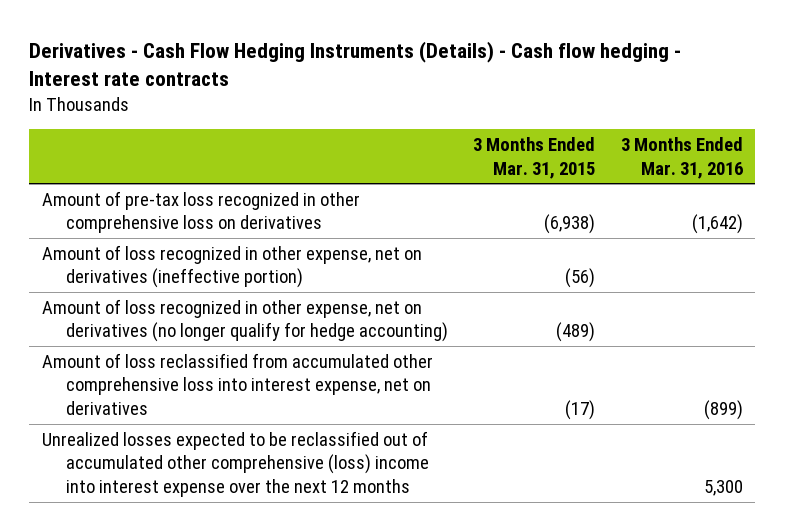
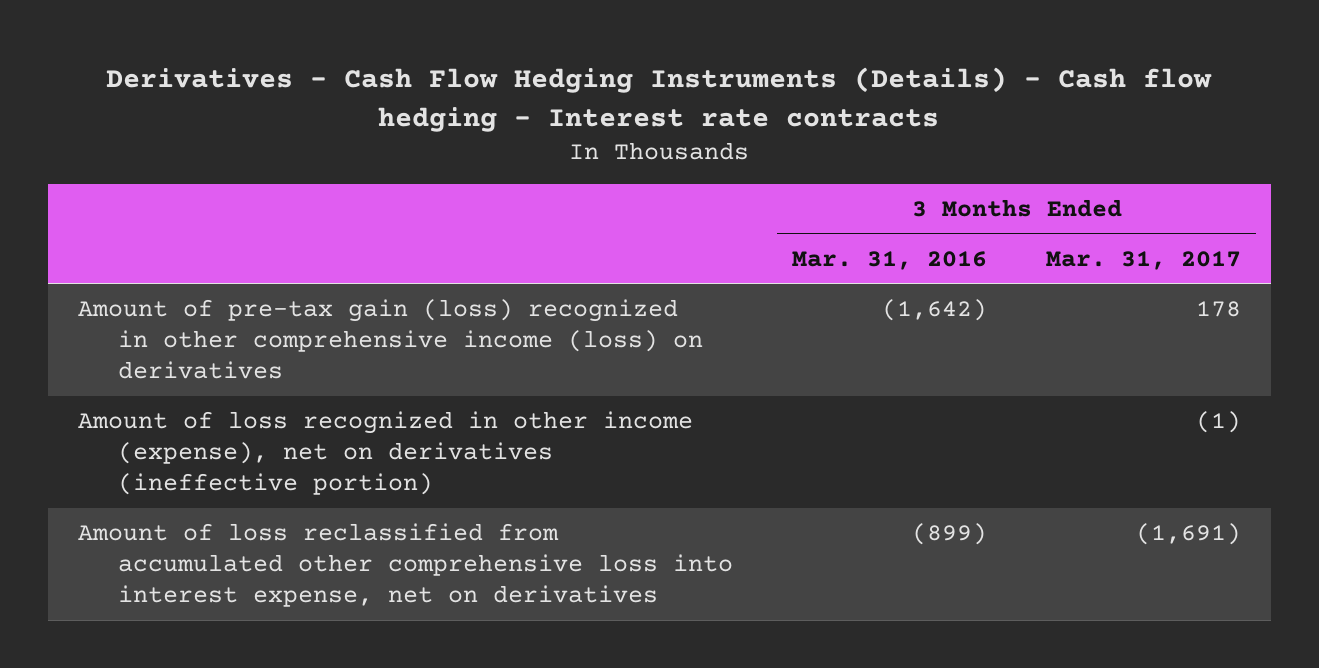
[473,136,596,179] 3 Months Ended Mar. 31, 2015 -> none
none -> [1046,250,1242,270] Mar. 31, 2017
[41,298,449,343] Amount of loss recognized in other expense, net on derivatives (no longer qualify for hedge accounting) -> none
[41,190,360,234] Amount of pre-tax loss recognized in other comprehensive loss on derivatives -> [77,299,703,379] Amount of pre-tax gain (loss) recognized in other comprehensive income (loss) on derivatives
[41,244,422,289] Amount of loss recognized in other expense, net on derivatives (ineffective portion) -> [77,411,693,495] Amount of loss recognized in other income (expense), net on derivatives (ineffective portion)
[41,430,430,498] Unrealized losses expected to be reclassified out of accumulated other comprehensive (loss) income into interest expense over the next 12 months -> none

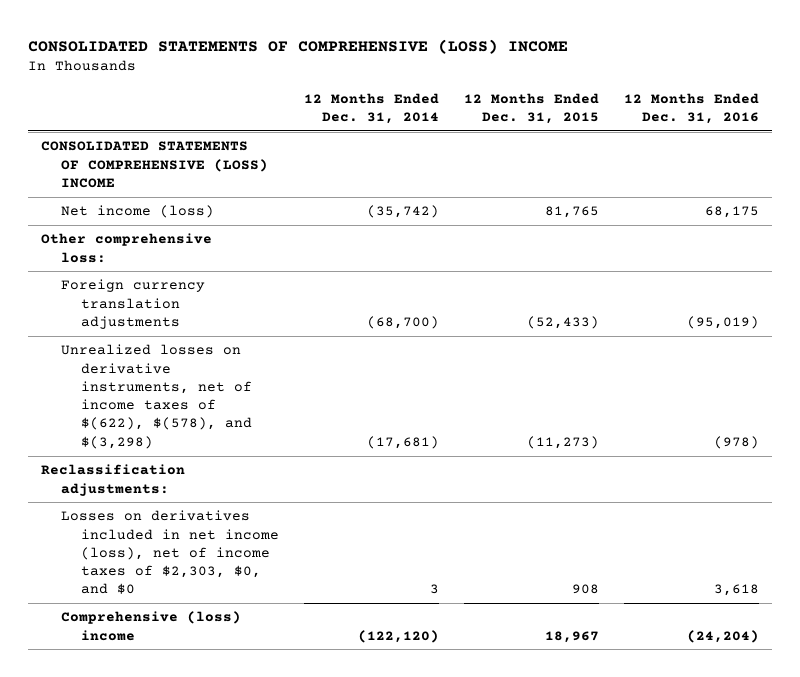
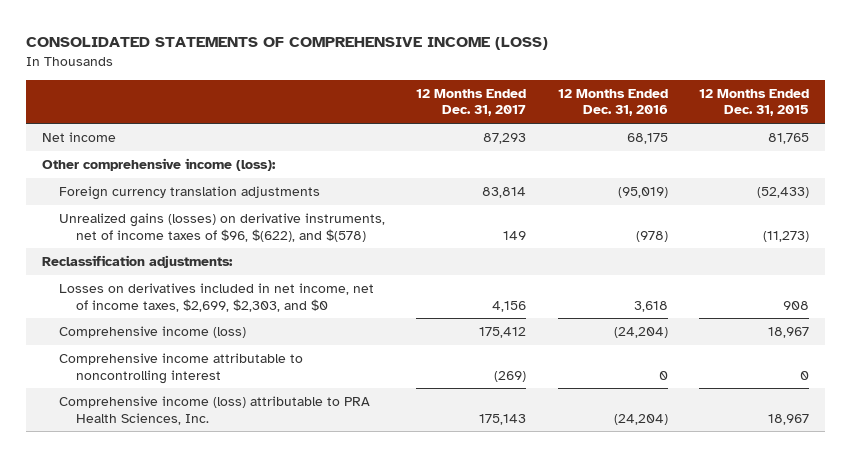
[28,38,569,54] CONSOLIDATED STATEMENTS OF COMPREHENSIVE (LOSS) INCOME -> [26,37,549,51] CONSOLIDATED STATEMENTS OF COMPREHENSIVE INCOME (LOSS)
[304,92,440,124] 12 Months Ended Dec. 31, 2014 -> none
none -> [416,88,527,117] 12 Months Ended Dec. 31, 2017
[41,141,269,188] CONSOLIDATED STATEMENTS OF COMPREHENSIVE (LOSS) INCOME -> none
[61,205,215,219] Net income (loss) -> [41,132,116,143] Net income
[41,233,213,263] Other comprehensive loss: -> [41,158,276,172] Other comprehensive income (loss):
[61,344,253,449] Unrealized losses on derivative instruments, net of income taxes of $(622), $(578), and $(3,298) -> [58,213,385,242] Unrealized gains (losses) on derivative instruments, net of income taxes of $96, $(622), and $(578)
[61,510,280,595] Losses on derivatives included in net income (loss), net of income taxes of $2,303, $0, and $0 -> [58,283,374,312] Losses on derivatives included in net income, net of income taxes, $2,699, $2,303, and $0
none -> [58,326,246,339] Comprehensive income (loss)
none -> [58,353,303,384] Comprehensive income attributable to noncontrolling interest
[61,611,242,641] Comprehensive (loss) income -> [58,396,370,425] Comprehensive income (loss) attributable to PRA Health Sciences, Inc.

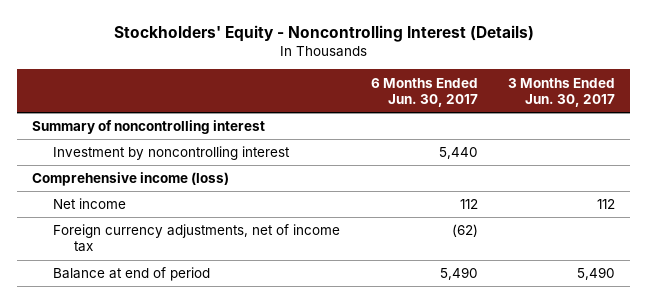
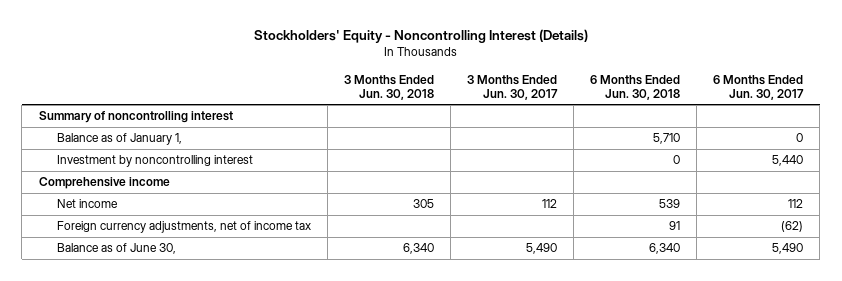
none -> [344,74,435,100] 3 Months Ended Jun. 30, 2018
none -> [590,74,681,100] 6 Months Ended Jun. 30, 2018
none -> [56,133,182,146] Balance as of January 1,
[32,172,230,187] Comprehensive income (loss) -> [38,177,170,190] Comprehensive income
[53,267,211,282] Balance at end of period -> [56,243,176,255] Balance as of June 30,

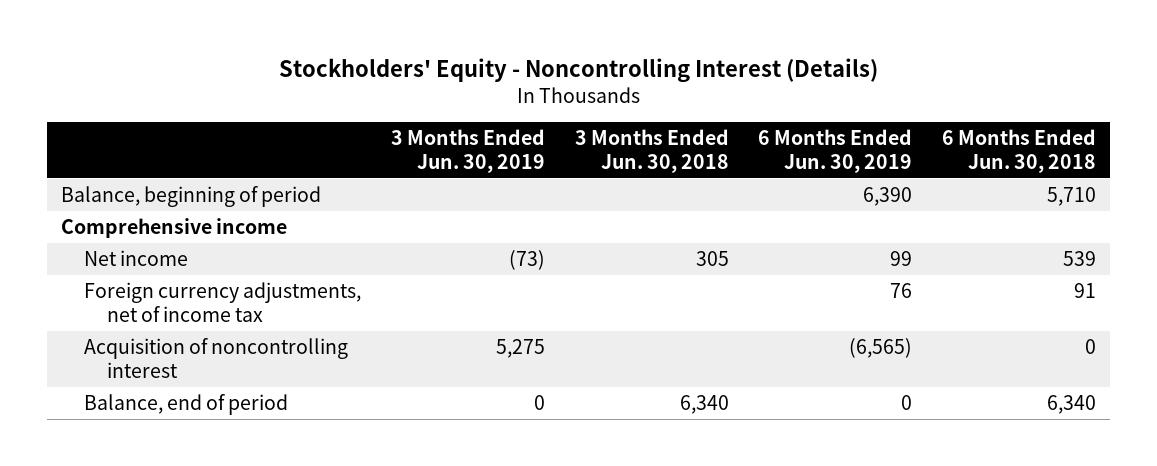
[467,74,559,100] 3 Months Ended Jun. 30, 2017 -> none
[713,74,805,100] 6 Months Ended Jun. 30, 2017 -> none
none -> [390,128,545,173] 3 Months Ended Jun. 30, 2019
none -> [758,128,913,173] 6 Months Ended Jun. 30, 2019
[38,111,233,124] Summary of noncontrolling interest -> none
[56,155,253,168] Investment by noncontrolling interest -> none
[56,133,182,146] Balance as of January 1, -> [61,186,322,208] Balance, beginning of period
none -> [84,338,349,378] Acquisition of noncontrolling interest
[56,243,176,255] Balance as of June 30, -> [84,394,289,416] Balance, end of period

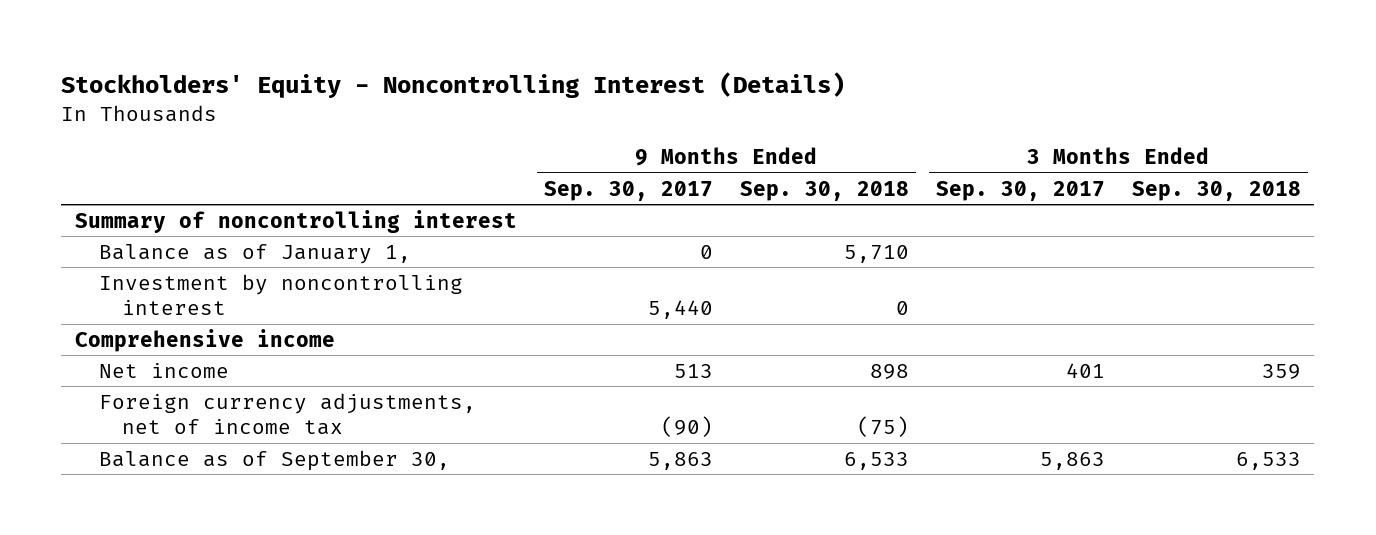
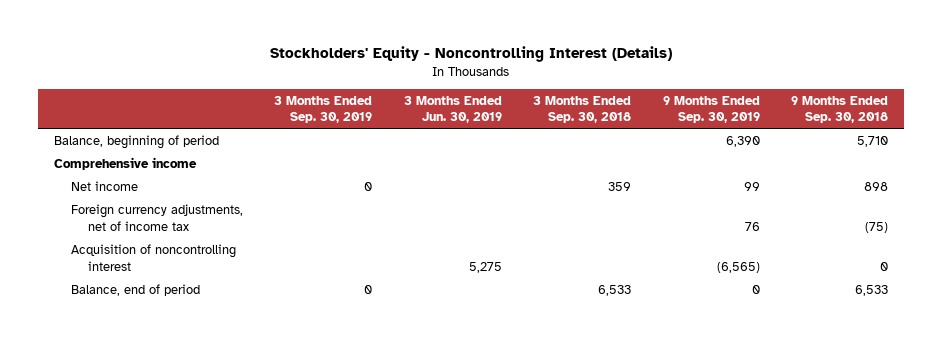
[543,180,713,201] Sep. 30, 2017 -> none
[935,180,1105,201] Sep. 30, 2017 -> none
none -> [274,95,373,124] 3 Months Ended Sep. 30, 2019
none -> [403,95,502,124] 3 Months Ended Jun. 30, 2019
none -> [662,95,760,124] 9 Months Ended Sep. 30, 2019
[74,209,517,233] Summary of noncontrolling interest -> none
[98,273,463,316] Investment by noncontrolling interest -> none
[98,243,411,264] Balance as of January 1, -> [53,134,219,149] Balance, beginning of period
none -> [70,243,236,271] Acquisition of noncontrolling interest
[98,449,450,471] Balance as of September 30, -> [70,283,200,296] Balance, end of period

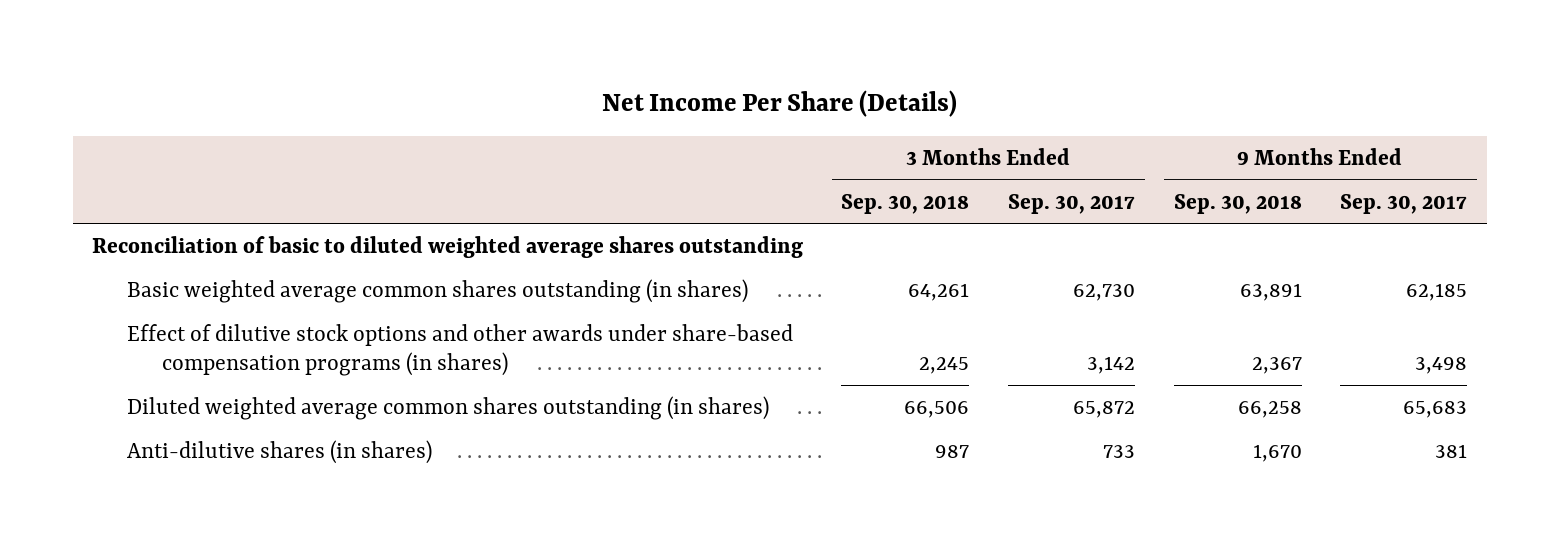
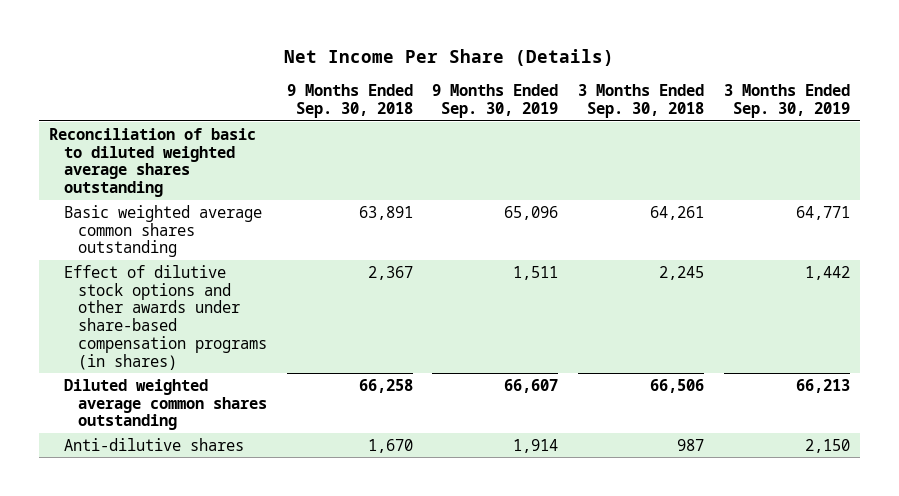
[1008,193,1136,214] Sep. 30, 2017 -> none
[1340,193,1468,214] Sep. 30, 2017 -> none
none -> [432,84,559,118] 9 Months Ended Sep. 30, 2019
none -> [723,84,850,118] 3 Months Ended Sep. 30, 2019
[126,278,748,303] Basic weighted average common shares outstanding (in shares) -> [63,204,262,258] Basic weighted average common shares outstanding
[126,395,769,420] Diluted weighted average common shares outstanding (in shares) -> [63,378,268,431] Diluted weighted average common shares outstanding
[126,439,432,464] Anti-dilutive shares (in shares) -> [63,437,244,451] Anti-dilutive shares

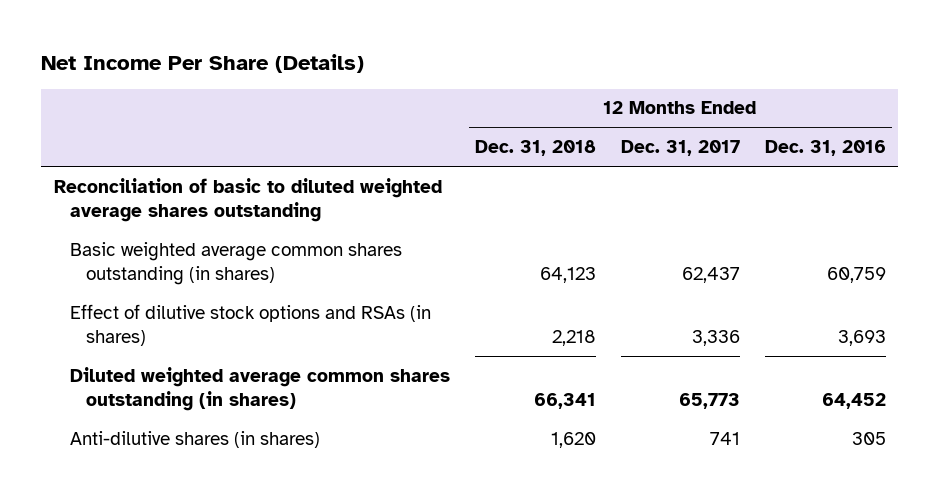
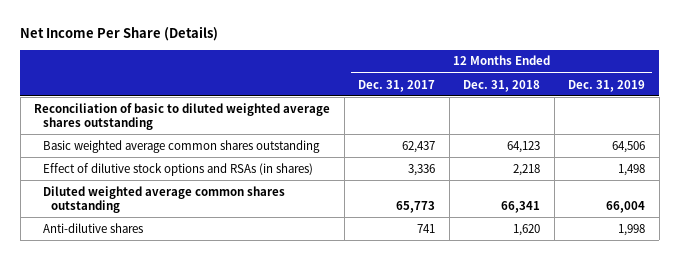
[764,140,886,157] Dec. 31, 2016 -> none
none -> [568,79,646,92] Dec. 31, 2019
[69,241,402,285] Basic weighted average common shares outstanding (in shares) -> [42,139,320,153] Basic weighted average common shares outstanding
[69,366,450,411] Diluted weighted average common shares outstanding (in shares) -> [42,185,285,213] Diluted weighted average common shares outstanding
[69,430,320,448] Anti-dilutive shares (in shares) -> [42,222,143,233] Anti-dilutive shares

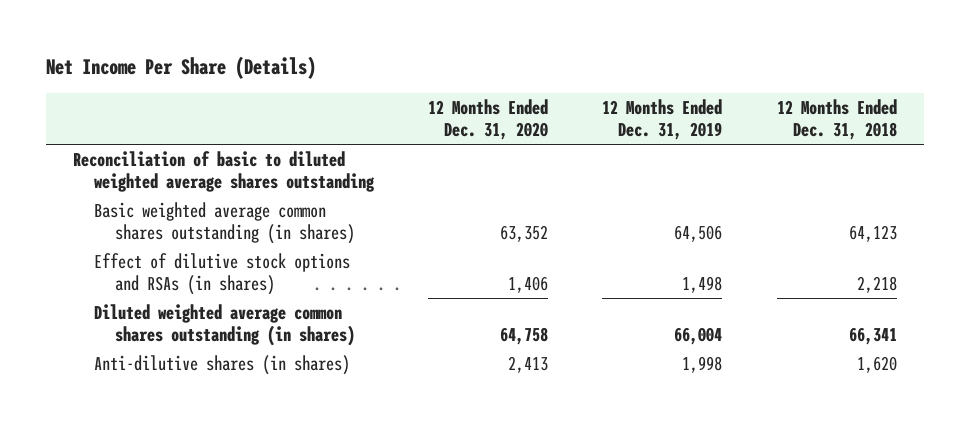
[358,79,436,92] Dec. 31, 2017 -> none
none -> [428,98,549,140] 12 Months Ended Dec. 31, 2020
[42,139,320,153] Basic weighted average common shares outstanding -> [94,201,356,245] Basic weighted average common shares outstanding (in shares)
[42,185,285,213] Diluted weighted average common shares outstanding -> [94,303,356,347] Diluted weighted average common shares outstanding (in shares)
[42,222,143,233] Anti-dilutive shares -> [94,354,351,375] Anti-dilutive shares (in shares)

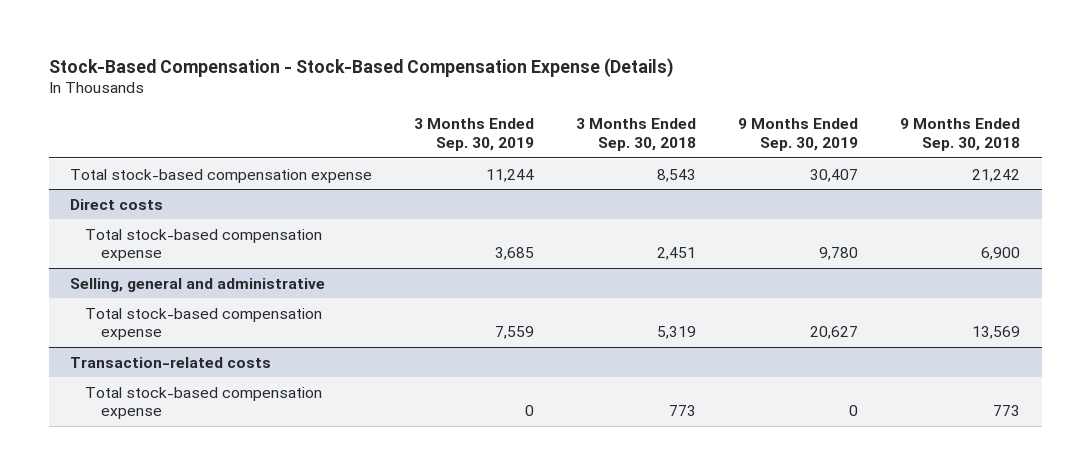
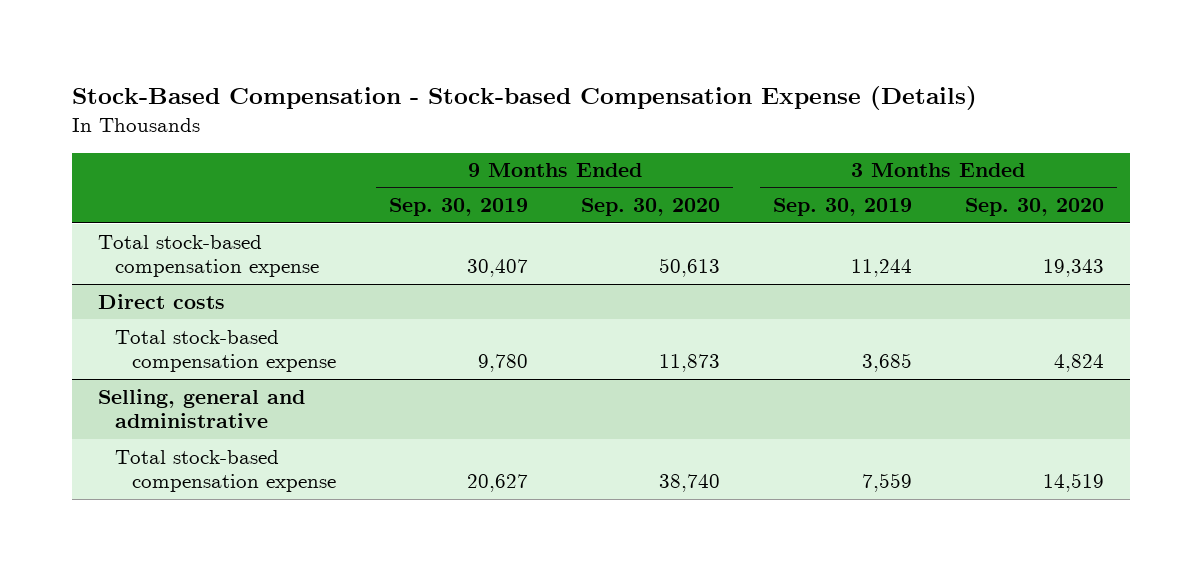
[48,57,674,77] Stock-Based Compensation - Stock-Based Compensation Expense (Details) -> [71,85,977,110] Stock-Based Compensation - Stock-based Compensation Expense (Details)
[576,118,697,151] 3 Months Ended Sep. 30, 2018 -> none
[900,118,1021,151] 9 Months Ended Sep. 30, 2018 -> none
none -> [581,198,721,217] Sep. 30, 2020
none -> [964,198,1104,217] Sep. 30, 2020
[69,356,271,368] Transaction-related costs -> none
[85,386,323,420] Total stock-based compensation expense -> none

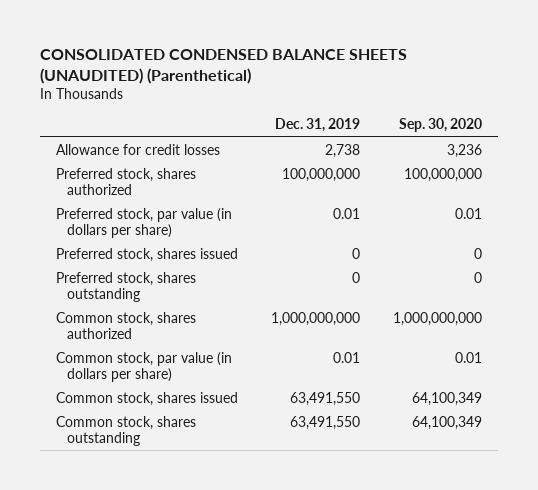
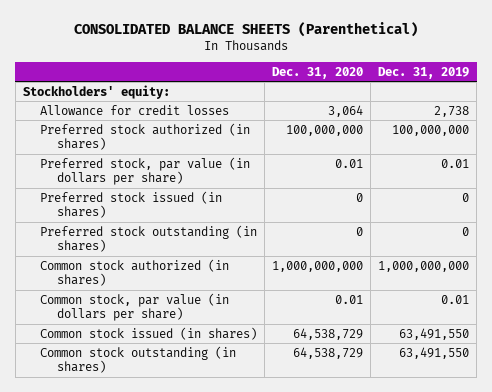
[39,49,407,85] CONSOLIDATED CONDENSED BALANCE SHEETS (UNAUDITED) (Parenthetical) -> [74,21,419,37] CONSOLIDATED BALANCE SHEETS (Parenthetical)
[398,118,482,133] Sep. 30, 2020 -> none
none -> [272,66,364,79] Dec. 31, 2020
none -> [22,84,170,99] Stockholders' equity:
[56,167,197,195] Preferred stock, shares authorized -> [39,122,250,151] Preferred stock authorized (in shares)
[56,247,239,262] Preferred stock, shares issued -> [39,190,222,219] Preferred stock issued (in shares)
[56,271,197,302] Preferred stock, shares outstanding -> [39,224,257,253] Preferred stock outstanding (in shares)
[56,311,197,339] Common stock, shares authorized -> [39,258,229,287] Common stock authorized (in shares)
[56,391,239,406] Common stock, shares issued -> [39,326,257,340] Common stock issued (in shares)
[56,415,197,446] Common stock, shares outstanding -> [39,345,236,374] Common stock outstanding (in shares)

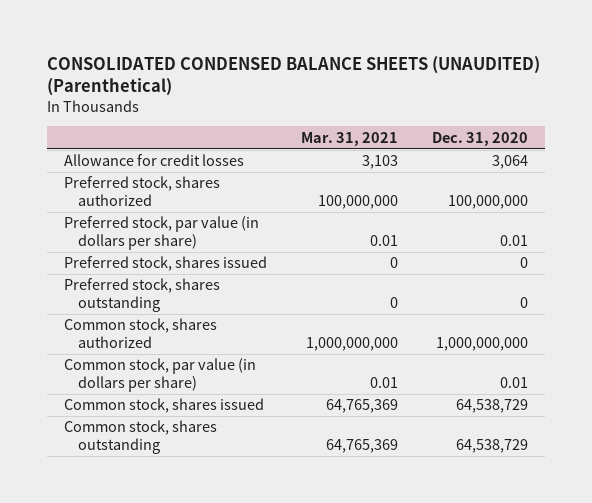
[74,21,419,37] CONSOLIDATED BALANCE SHEETS (Parenthetical) -> [47,55,541,97] CONSOLIDATED CONDENSED BALANCE SHEETS (UNAUDITED) (Parenthetical)
[378,66,470,79] Dec. 31, 2019 -> none
none -> [301,131,399,146] Mar. 31, 2021
[22,84,170,99] Stockholders' equity: -> none
[39,122,250,151] Preferred stock authorized (in shares) -> [64,176,221,206] Preferred stock, shares authorized
[39,190,222,219] Preferred stock issued (in shares) -> [64,256,268,272] Preferred stock, shares issued
[39,224,257,253] Preferred stock outstanding (in shares) -> [64,278,221,312] Preferred stock, shares outstanding
[39,258,229,287] Common stock authorized (in shares) -> [64,318,218,348] Common stock, shares authorized
[39,326,257,340] Common stock issued (in shares) -> [64,398,265,414] Common stock, shares issued
[39,345,236,374] Common stock outstanding (in shares) -> [64,420,218,454] Common stock, shares outstanding

